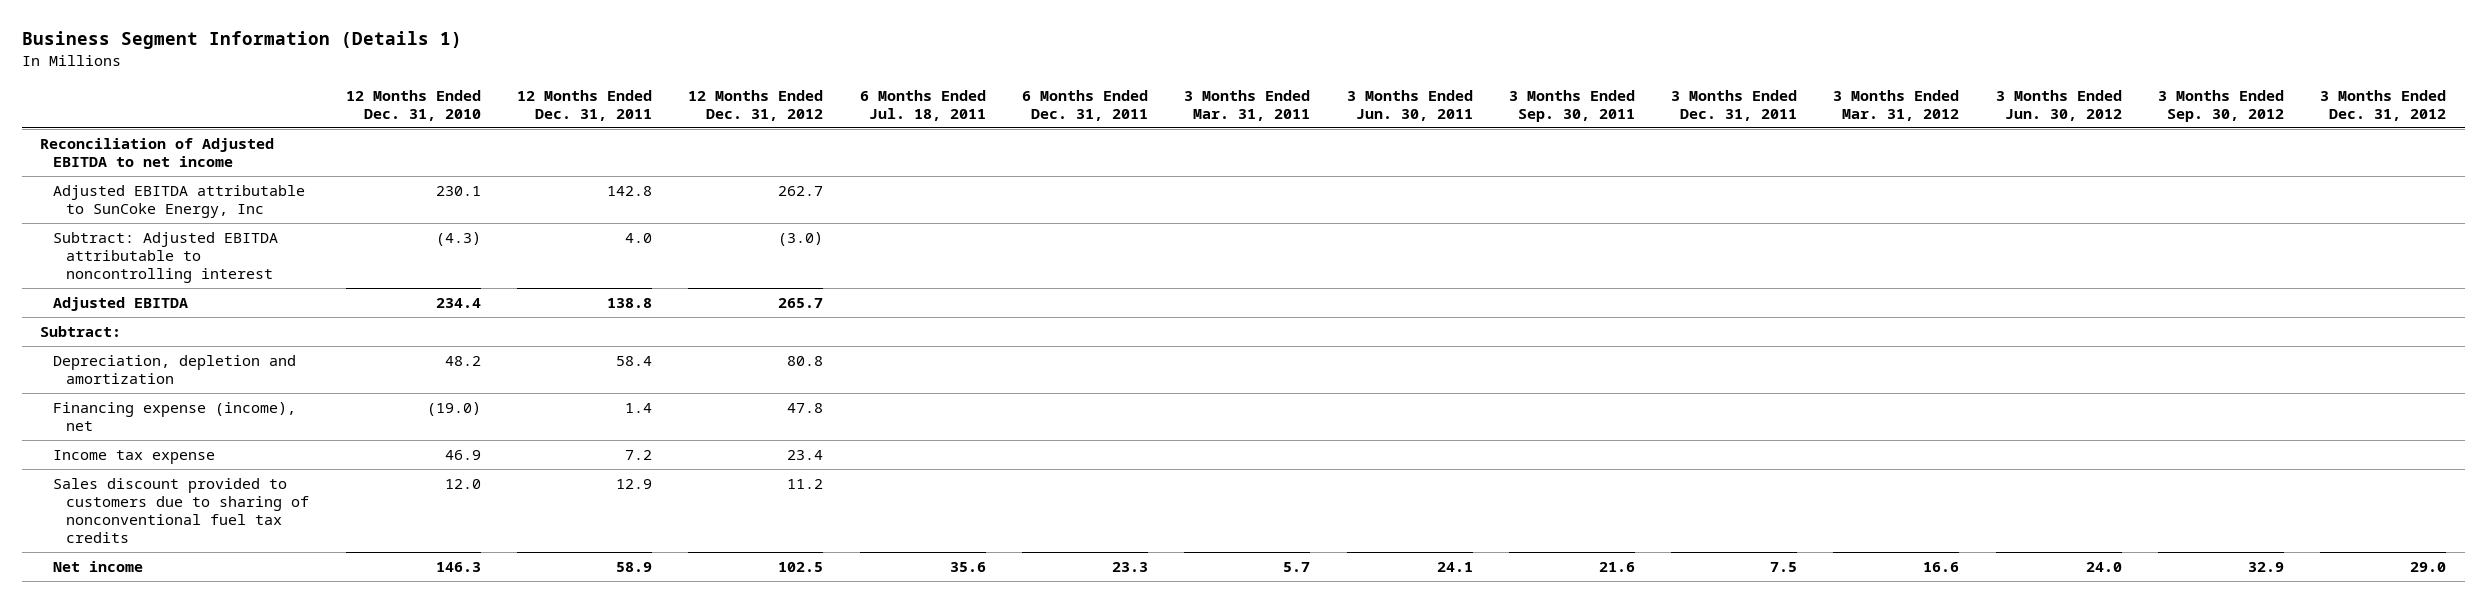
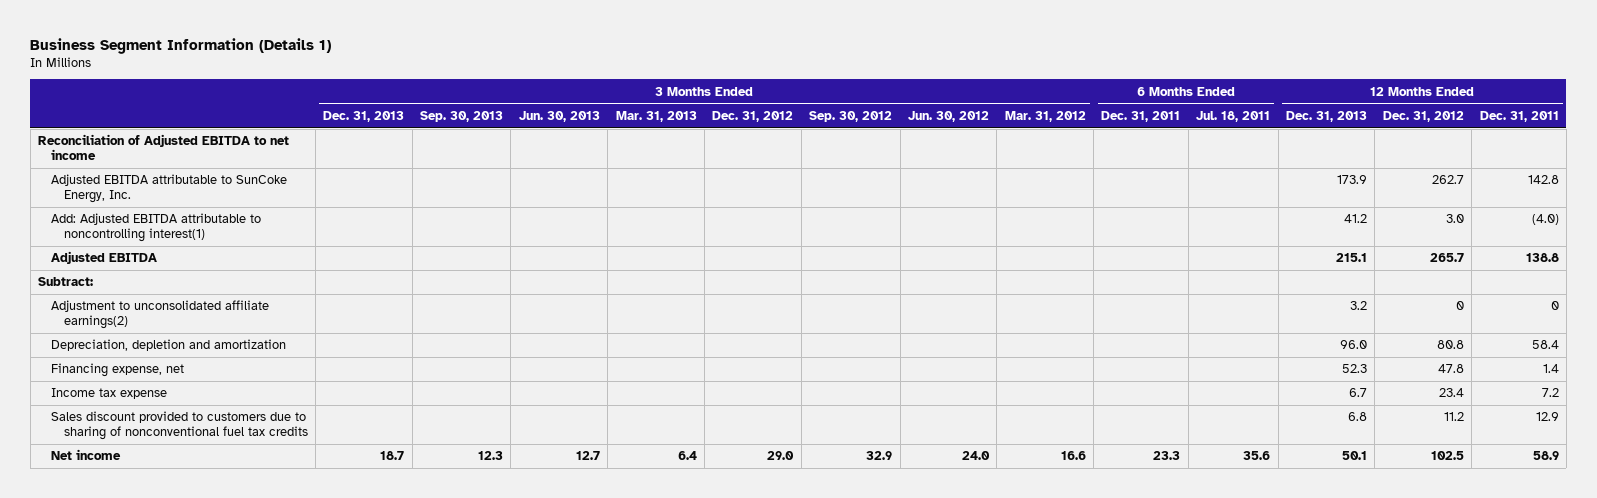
[345,89,481,121] 12 Months Ended Dec. 31, 2010 -> none
[1184,89,1311,121] 3 Months Ended Mar. 31, 2011 -> none
[1346,89,1473,121] 3 Months Ended Jun. 30, 2011 -> none
[1508,89,1635,122] 3 Months Ended Sep. 30, 2011 -> none
[1671,89,1798,121] 3 Months Ended Dec. 31, 2011 -> none
none -> [323,111,405,123] Dec. 31, 2013
none -> [420,111,504,123] Sep. 30, 2013
none -> [518,111,600,123] Jun. 30, 2013
none -> [615,111,697,123] Mar. 31, 2013
none -> [1286,111,1368,123] Dec. 31, 2013
[53,184,306,218] Adjusted EBITDA attributable to SunCoke Energy, Inc -> [50,174,287,203] Adjusted EBITDA attributable to SunCoke Energy, Inc.
[53,231,279,283] Subtract: Adjusted EBITDA attributable to noncontrolling interest -> [50,213,261,242] Add: Adjusted EBITDA attributable to noncontrolling interest(1)
[625,232,653,243] 4.0 -> [1531,214,1559,226] (4.0)
[778,231,824,246] (3.0) -> [1445,214,1464,224] 3.0
none -> [50,300,269,329] Adjustment to unconsolidated affiliate earnings(2)
[53,401,297,431] Financing expense (income), net -> [50,363,184,378] Financing expense, net

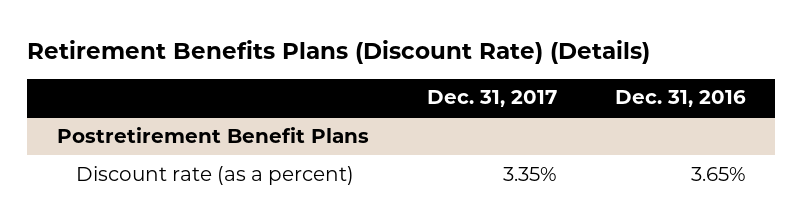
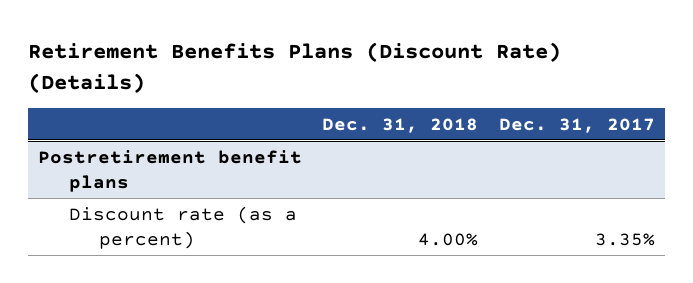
[614,90,746,108] Dec. 31, 2016 -> none
none -> [322,117,479,133] Dec. 31, 2018
[56,126,369,143] Postretirement Benefit Plans -> [37,149,302,192] Postretirement benefit plans

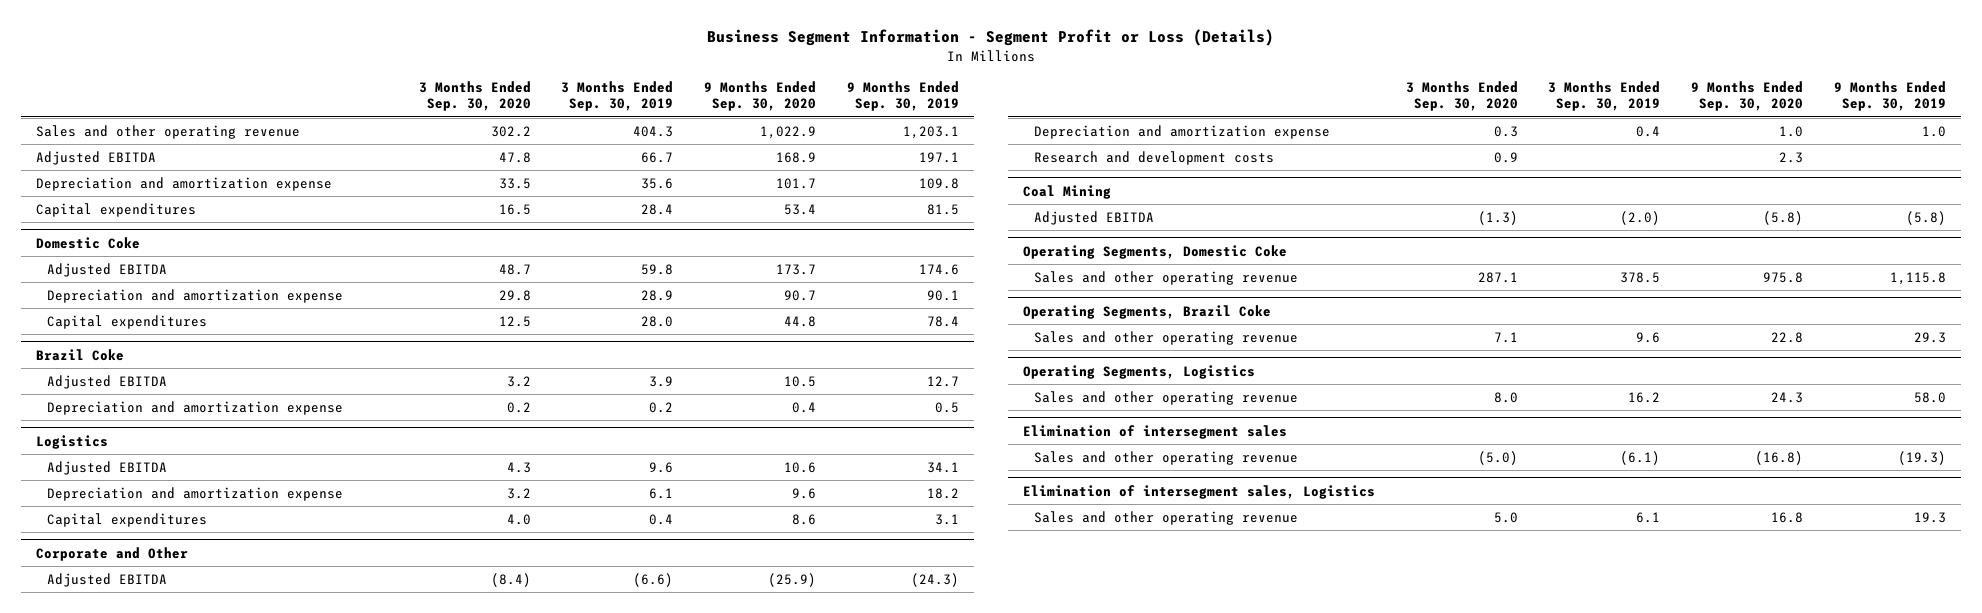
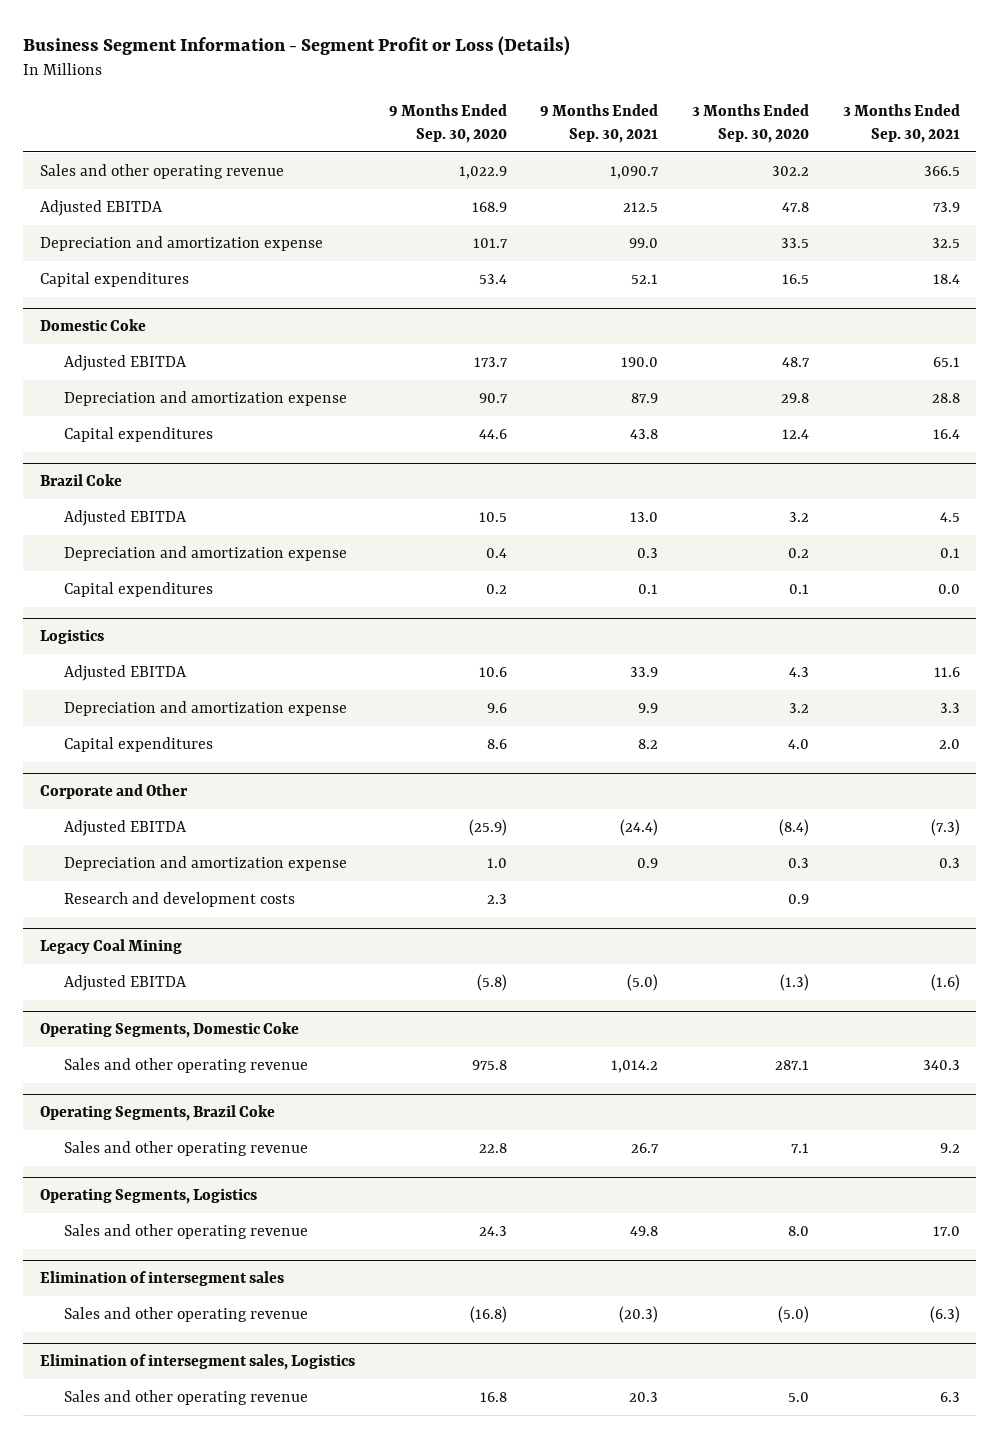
[561,81,674,112] 3 Months Ended Sep. 30, 2019 -> none
[846,81,959,112] 9 Months Ended Sep. 30, 2019 -> none
none -> [540,104,659,144] 9 Months Ended Sep. 30, 2021
none -> [842,104,960,144] 3 Months Ended Sep. 30, 2021
[498,316,531,328] 12.5 -> [782,428,810,439] 12.4
[784,316,817,328] 44.8 -> [478,428,507,439] 44.6
none -> [63,581,213,597] Capital expenditures
[1023,184,1112,199] Coal Mining -> [40,939,183,955] Legacy Coal Mining

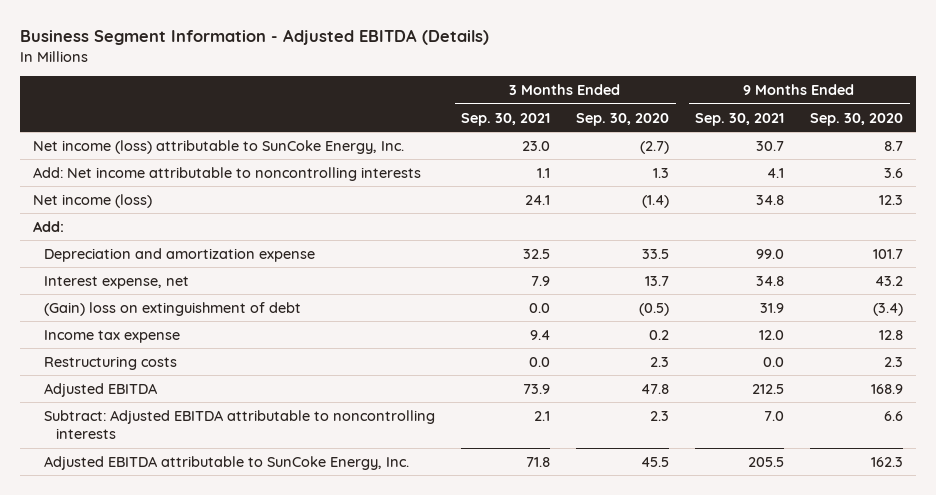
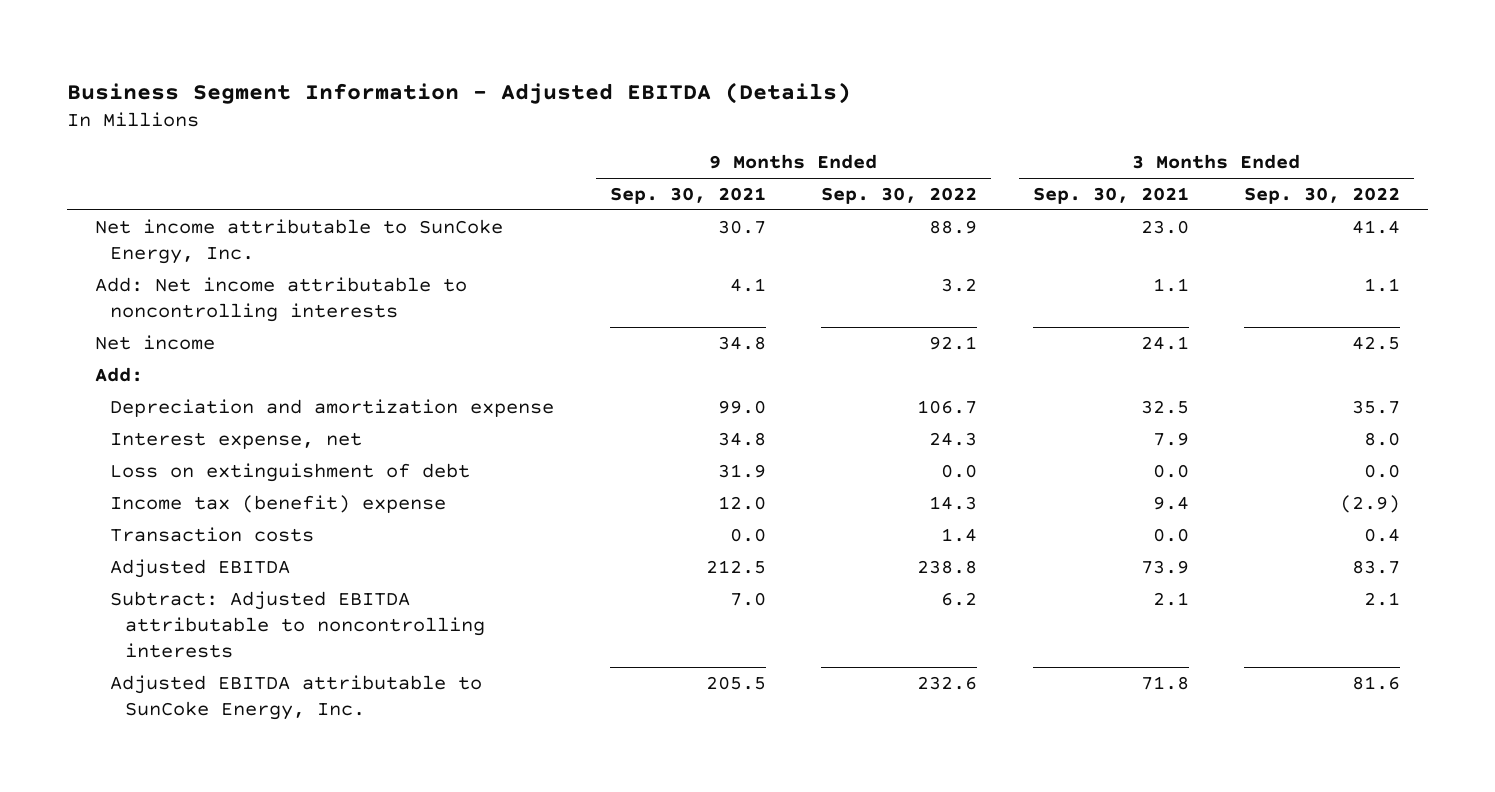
[576,112,670,126] Sep. 30, 2020 -> none
[810,112,904,126] Sep. 30, 2020 -> none
none -> [821,187,978,205] Sep. 30, 2022
none -> [1244,187,1401,205] Sep. 30, 2022
[32,139,404,154] Net income (loss) attributable to SunCoke Energy, Inc. -> [95,218,504,264] Net income attributable to SunCoke Energy, Inc.
[32,193,152,208] Net income (loss) -> [95,334,216,350] Net income
[44,355,178,370] Restructuring costs -> none
[44,301,302,316] (Gain) loss on extinguishment of debt -> [110,462,471,482] Loss on extinguishment of debt
[44,329,181,343] Income tax expense -> [110,494,447,513] Income tax (benefit) expense
none -> [110,526,315,542] Transaction costs

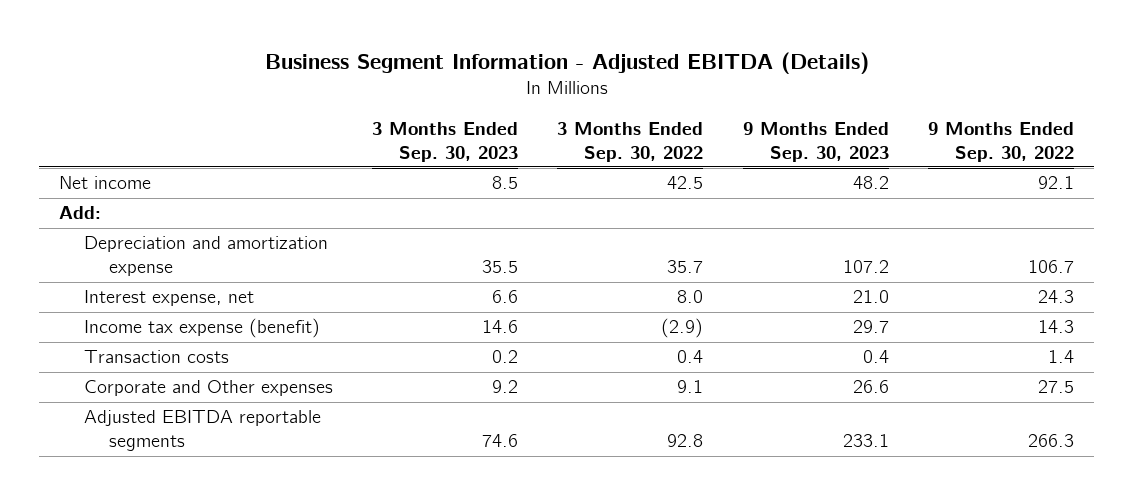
[609,187,766,205] Sep. 30, 2021 -> none
[1032,187,1189,205] Sep. 30, 2021 -> none
none -> [372,121,519,162] 3 Months Ended Sep. 30, 2023
none -> [742,121,889,162] 9 Months Ended Sep. 30, 2023
[95,218,504,264] Net income attributable to SunCoke Energy, Inc. -> none
[95,276,468,322] Add: Net income attributable to noncontrolling interests -> none
[110,462,471,482] Loss on extinguishment of debt -> none
[110,494,447,513] Income tax (benefit) expense -> [83,318,320,339] Income tax expense (benefit)
[110,590,486,658] Subtract: Adjusted EBITDA attributable to noncontrolling interests -> none
[110,674,483,720] Adjusted EBITDA attributable to SunCoke Energy, Inc. -> none
none -> [83,380,333,397] Corporate and Other expenses
[110,558,291,578] Adjusted EBITDA -> [83,410,321,452] Adjusted EBITDA reportable segments
[917,559,978,574] 238.8 -> [1028,434,1075,448] 266.3
[1352,559,1401,574] 83.7 -> [667,434,704,448] 92.8

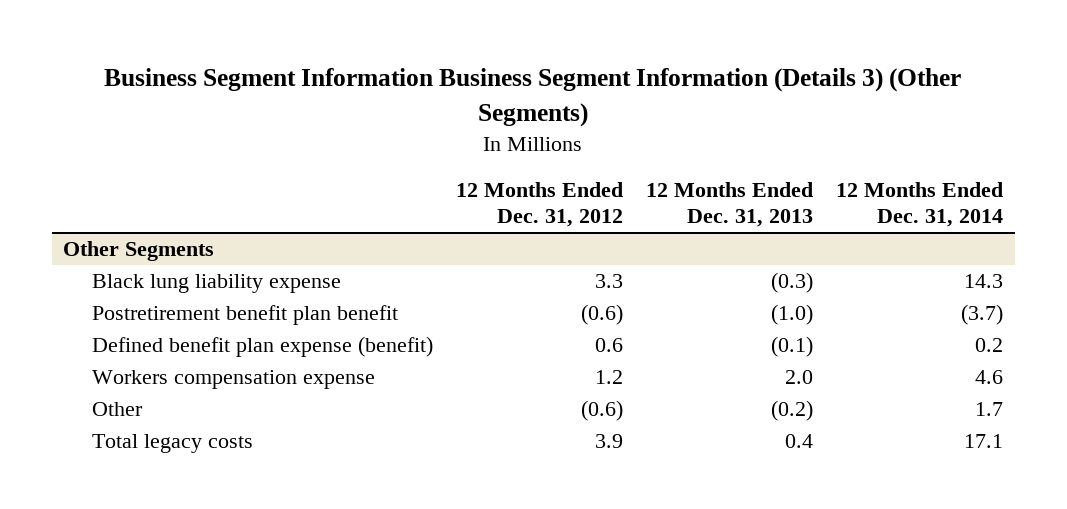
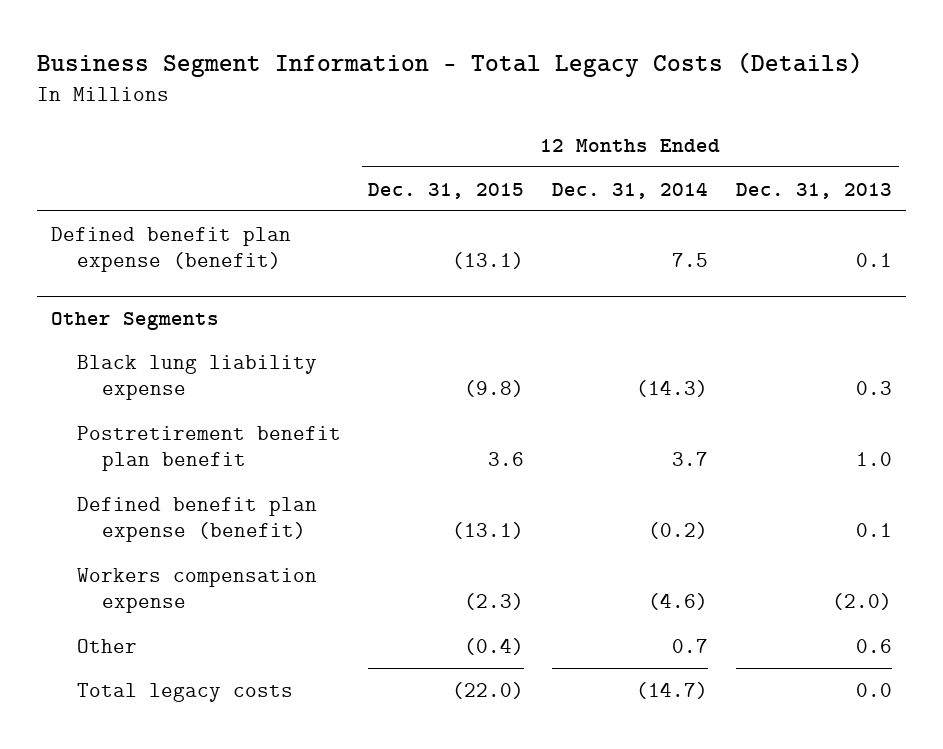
[104,68,962,127] Business Segment Information Business Segment Information (Details 3) (Other Segments) -> [36,52,863,78] Business Segment Information - Total Legacy Costs (Details)
[456,181,624,228] 12 Months Ended Dec. 31, 2012 -> none
none -> [368,182,525,199] Dec. 31, 2015
none -> [50,226,291,273] Defined benefit plan expense (benefit)
[771,272,814,294] (0.3) -> [856,381,893,396] 0.3
[964,274,1004,289] 14.3 -> [636,380,709,398] (14.3)
[771,304,814,326] (1.0) -> [856,452,893,467] 1.0
[961,304,1004,326] (3.7) -> [672,452,709,467] 3.7
[771,336,814,358] (0.1) -> [856,523,893,538] 0.1
[975,338,1004,353] 0.2 -> [648,522,709,540] (0.2)
[785,370,814,385] 2.0 -> [832,593,893,611] (2.0)
[975,370,1004,385] 4.6 -> [648,593,709,611] (4.6)
[771,400,814,422] (0.2) -> [856,638,893,653] 0.6
[975,402,1004,417] 1.7 -> [672,638,709,653] 0.7
[785,434,814,449] 0.4 -> [856,682,893,697] 0.0
[964,434,1004,449] 17.1 -> [636,681,709,699] (14.7)

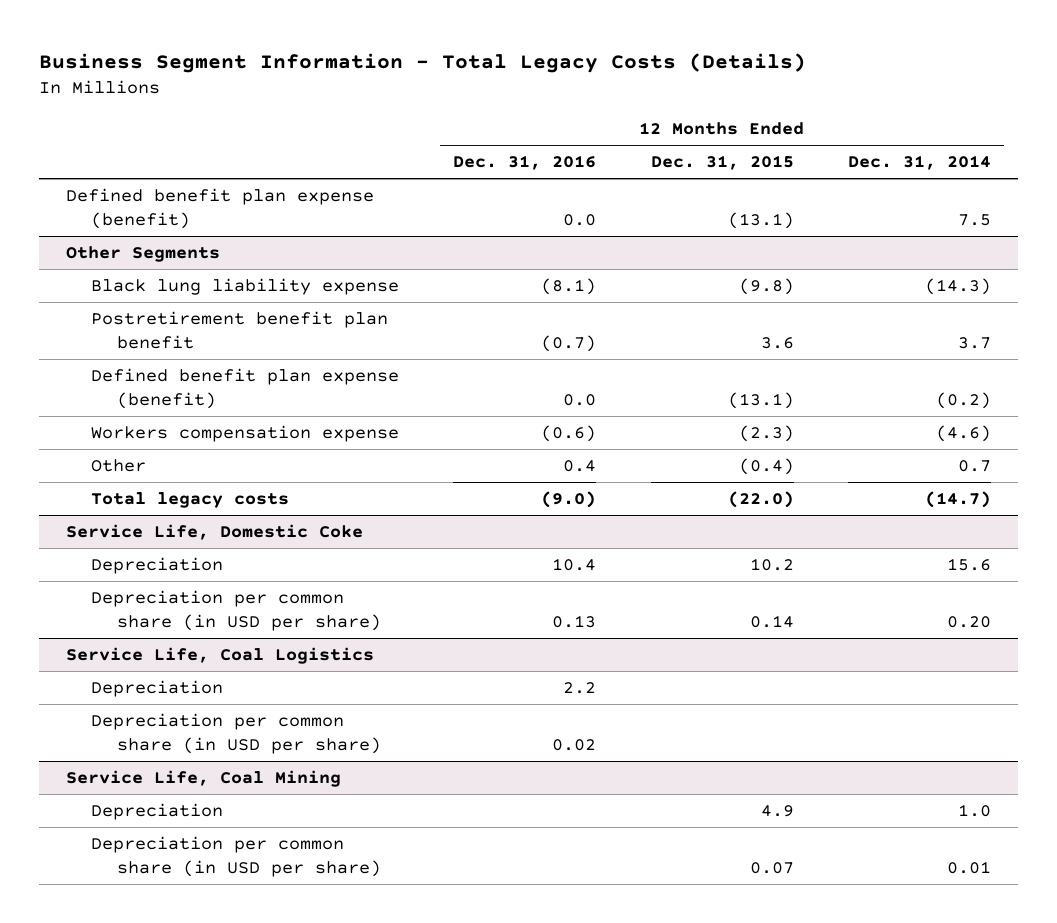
[736,182,893,199] Dec. 31, 2013 -> none
none -> [453,155,597,171] Dec. 31, 2016
none -> [66,524,364,541] Service Life, Domestic Coke
none -> [91,557,224,575] Depreciation
none -> [91,590,381,632] Depreciation per common share (in USD per share)
none -> [66,647,375,665] Service Life, Coal Logistics
none -> [91,680,224,698] Depreciation
none -> [91,713,381,755] Depreciation per common share (in USD per share)
none -> [66,770,342,788] Service Life, Coal Mining
none -> [91,803,224,821] Depreciation
none -> [91,836,381,878] Depreciation per common share (in USD per share)

